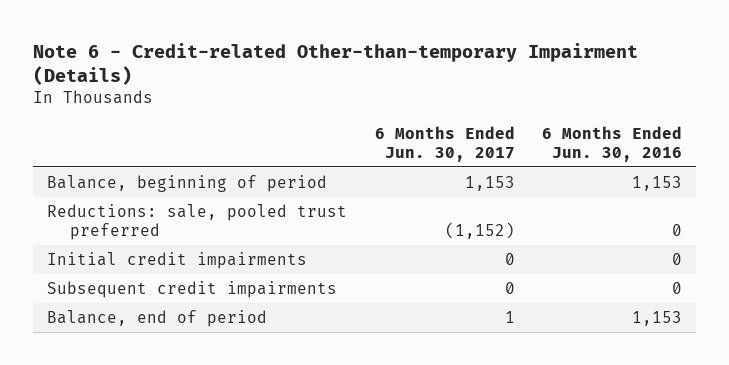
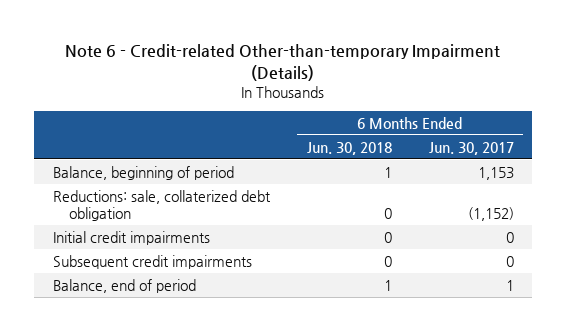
[542,126,683,163] 6 Months Ended Jun. 30, 2016 -> none
none -> [306,141,392,155] Jun. 30, 2018
[47,203,348,240] Reductions: sale, pooled trust preferred -> [52,189,271,221] Reductions: sale, collaterized debt obligation

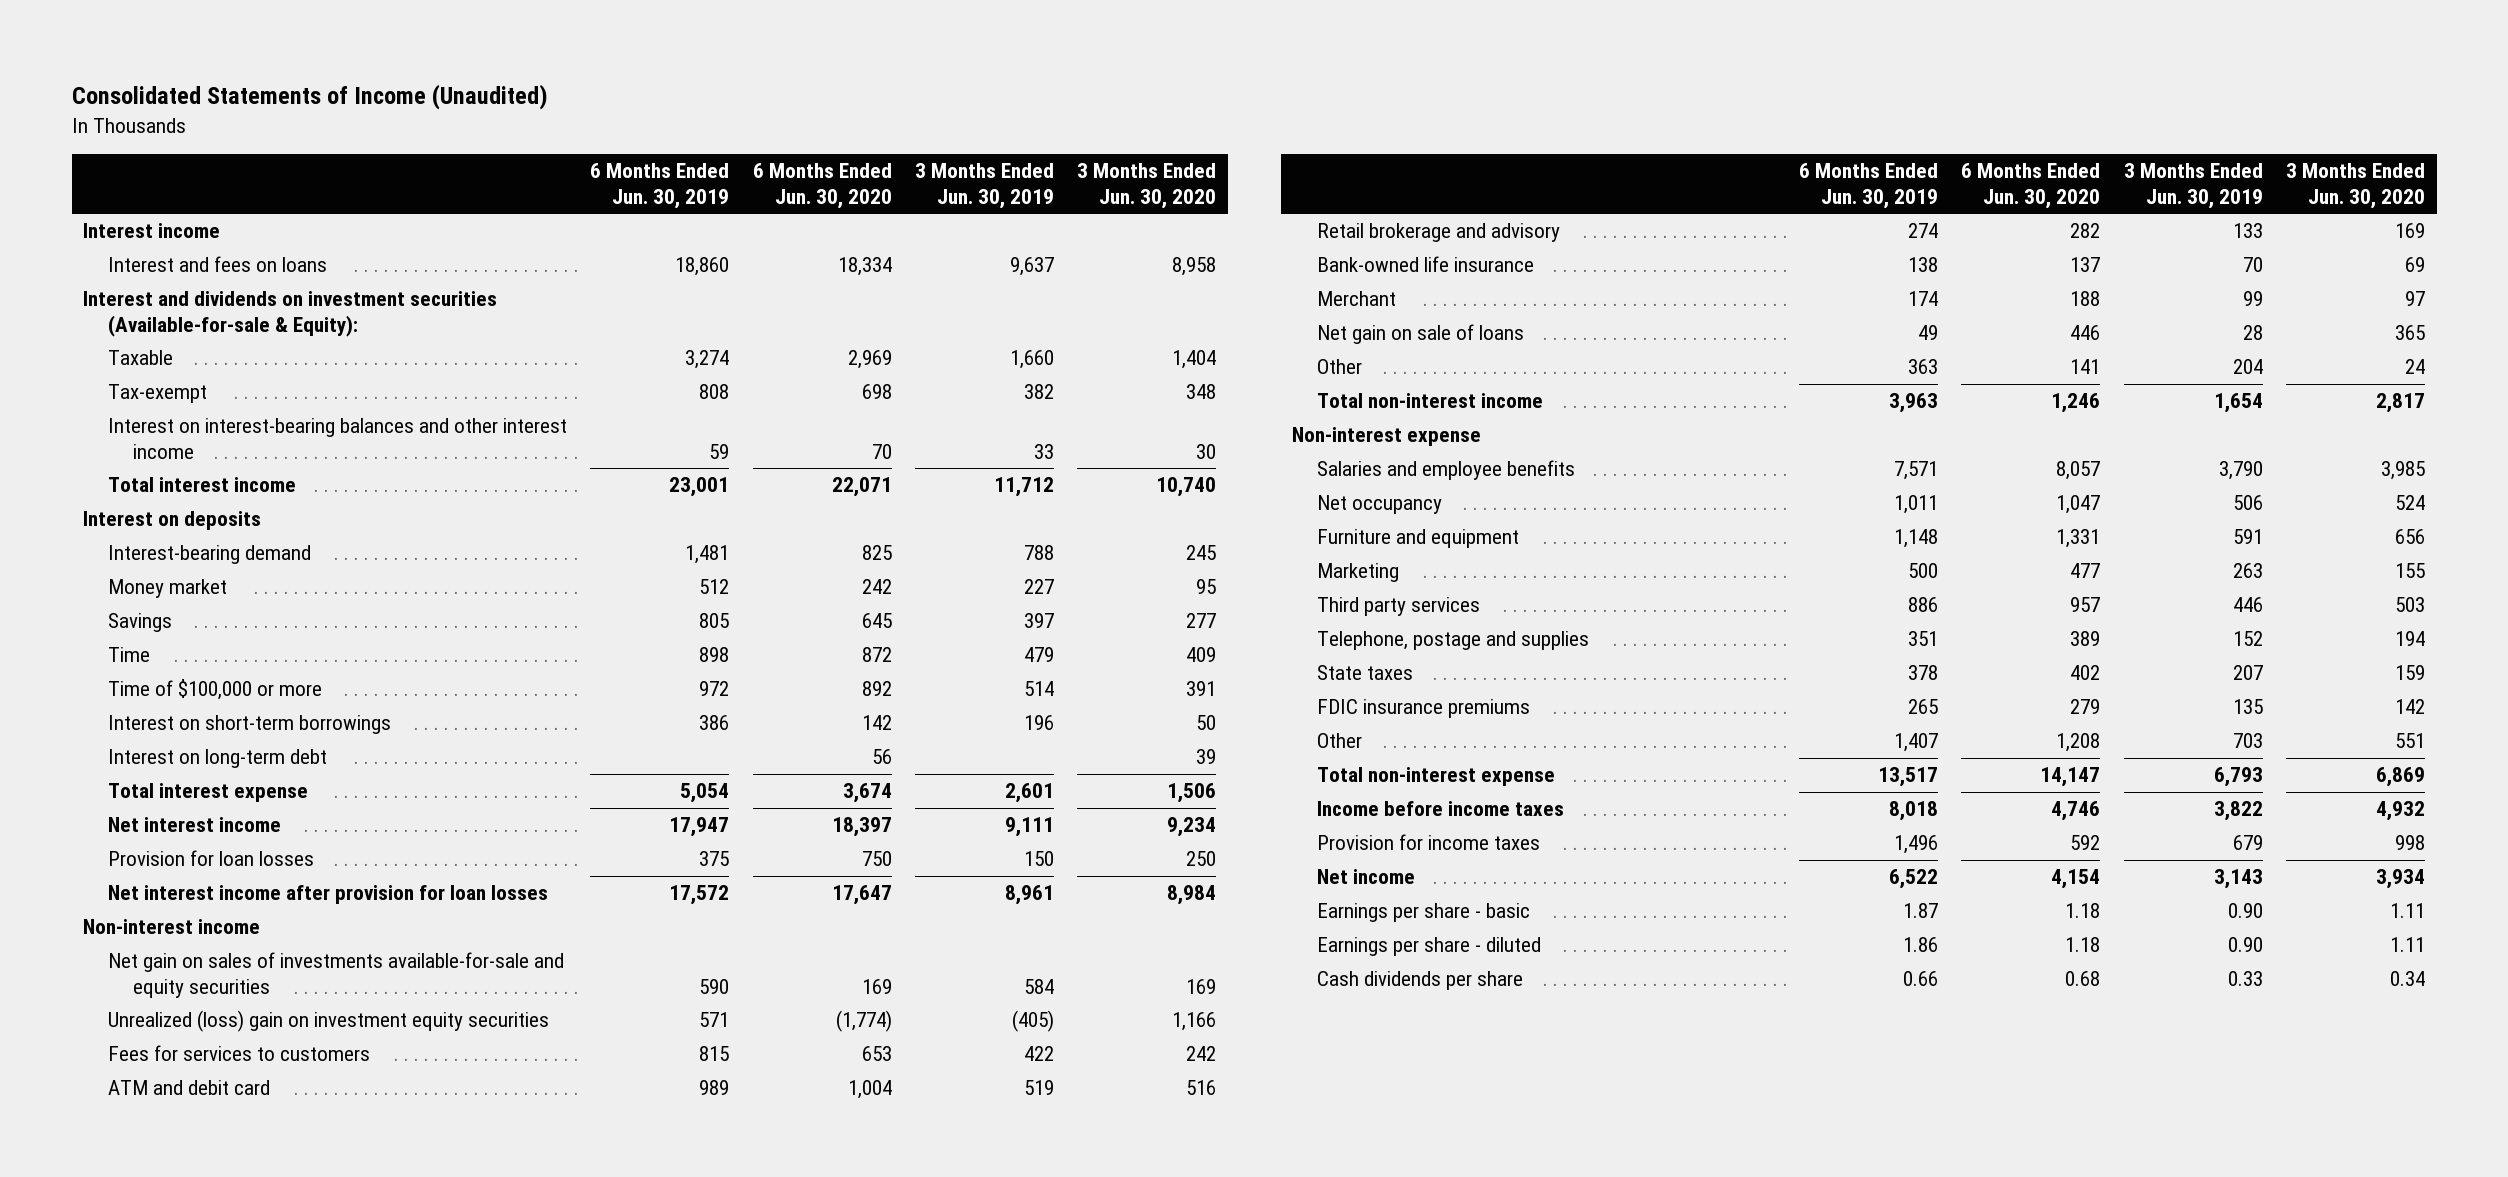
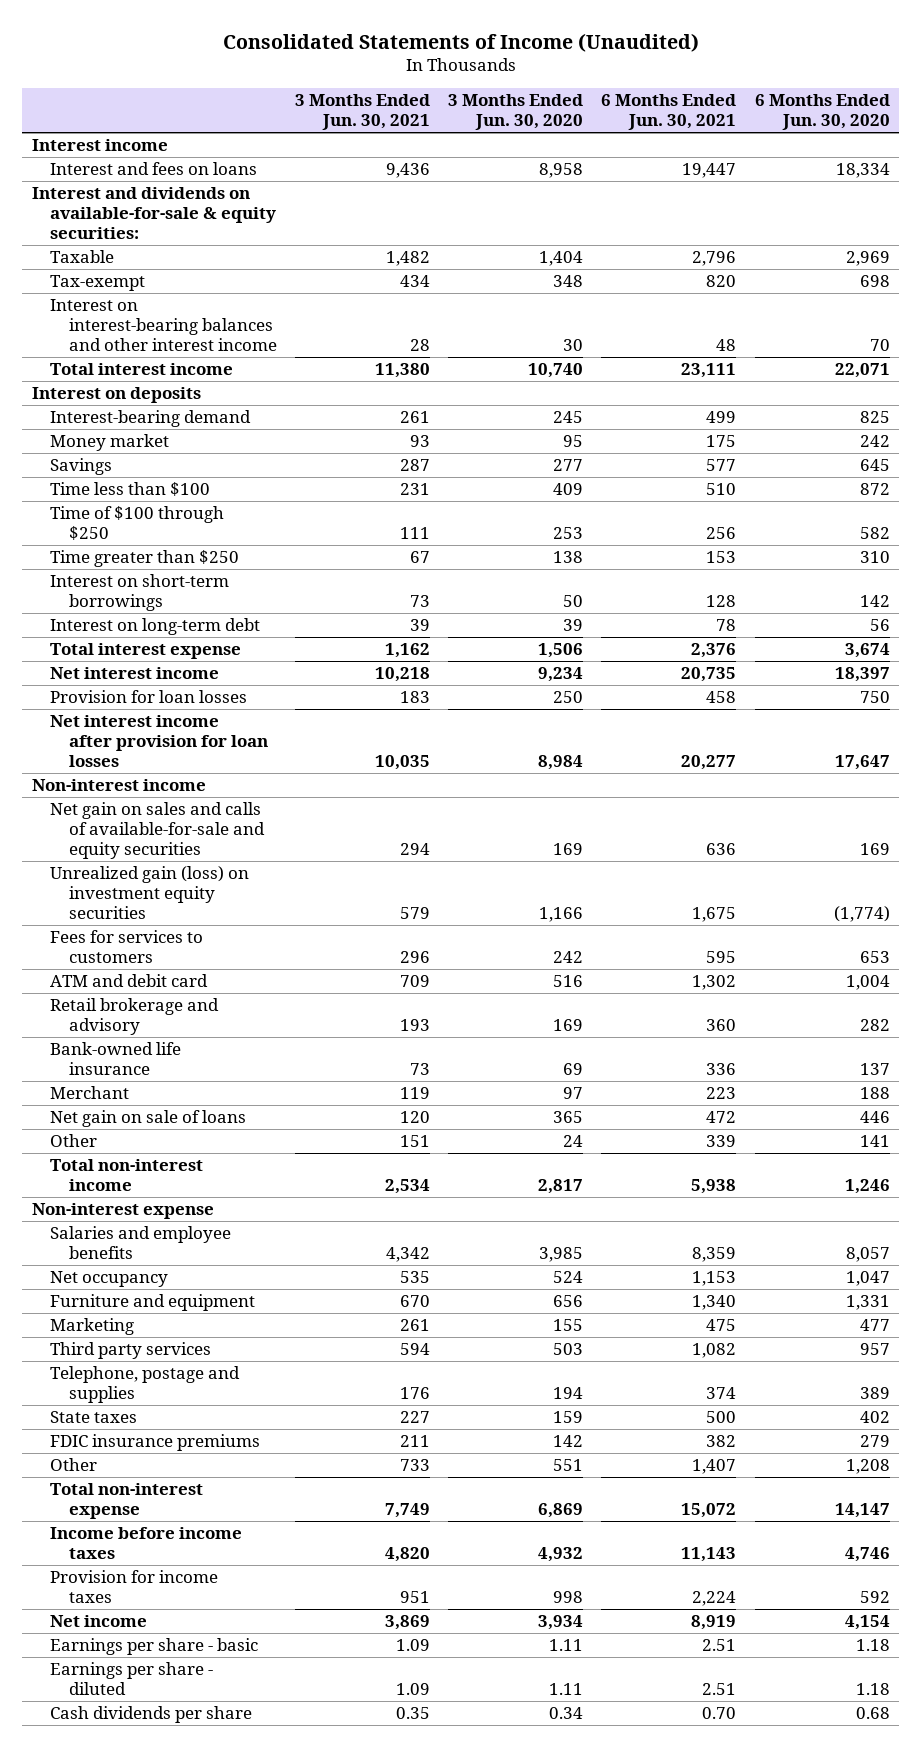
[590,163,730,209] 6 Months Ended Jun. 30, 2019 -> none
[914,163,1054,209] 3 Months Ended Jun. 30, 2019 -> none
none -> [294,94,430,131] 3 Months Ended Jun. 30, 2021
none -> [601,94,737,131] 6 Months Ended Jun. 30, 2021
[83,291,498,337] Interest and dividends on investment securities (Available-for-sale & Equity): -> [31,187,277,239] Interest and dividends on available-for-sale & equity securities:
[108,679,323,701] Time of $100,000 or more -> none
[108,647,151,663] Time -> [50,482,211,497] Time less than $100
none -> [50,506,225,541] Time of $100 through $250
none -> [50,550,240,568] Time greater than $250
[108,952,565,998] Net gain on sales of investments available-for-sale and equity securities -> [50,802,265,859] Net gain on sales and calls of available-for-sale and equity securities
[108,1010,550,1033] Unrealized (loss) gain on investment equity securities -> [50,866,250,919] Unrealized gain (loss) on investment equity securities

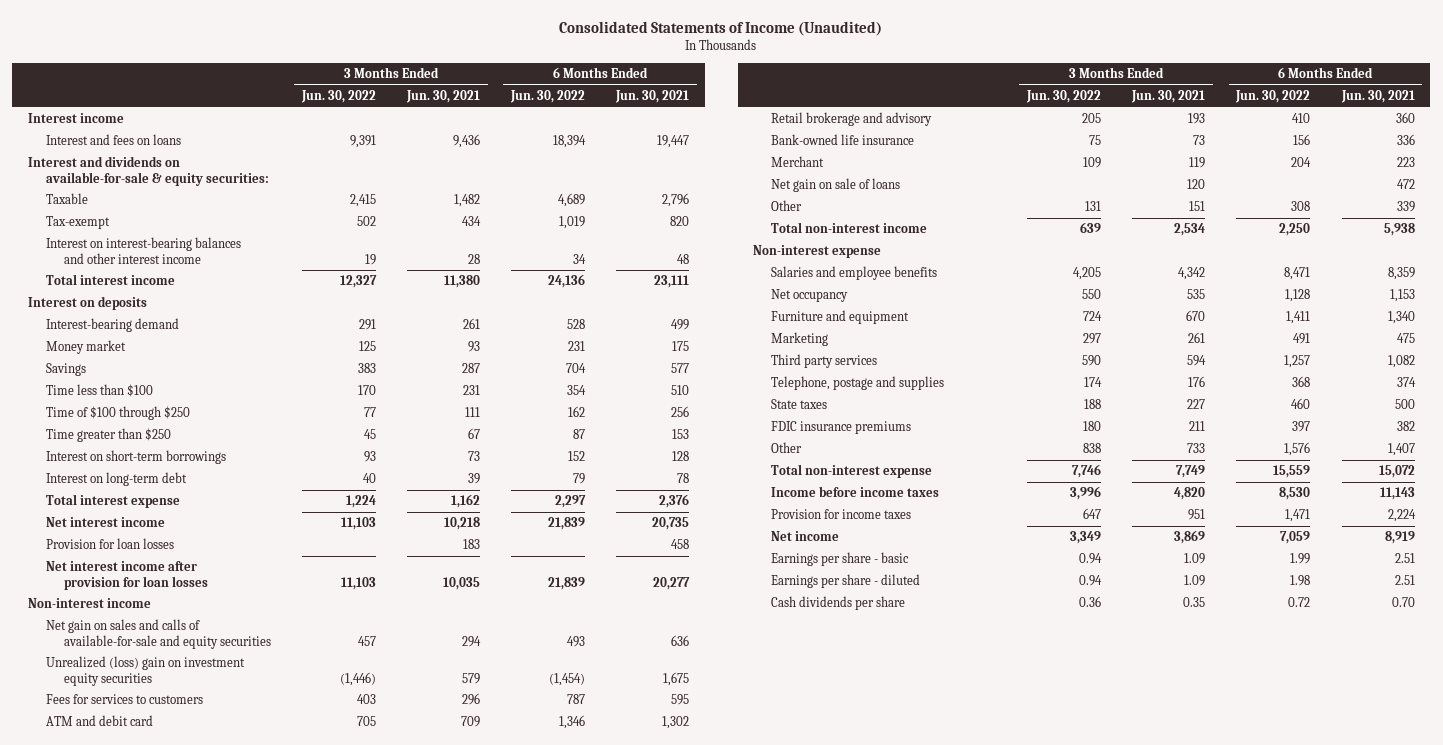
[448,94,584,131] 3 Months Ended Jun. 30, 2020 -> none
[754,94,890,131] 6 Months Ended Jun. 30, 2020 -> none
none -> [300,90,376,104] Jun. 30, 2022
none -> [510,90,586,104] Jun. 30, 2022
[50,866,250,919] Unrealized gain (loss) on investment equity securities -> [45,656,245,686] Unrealized (loss) gain on investment equity securities

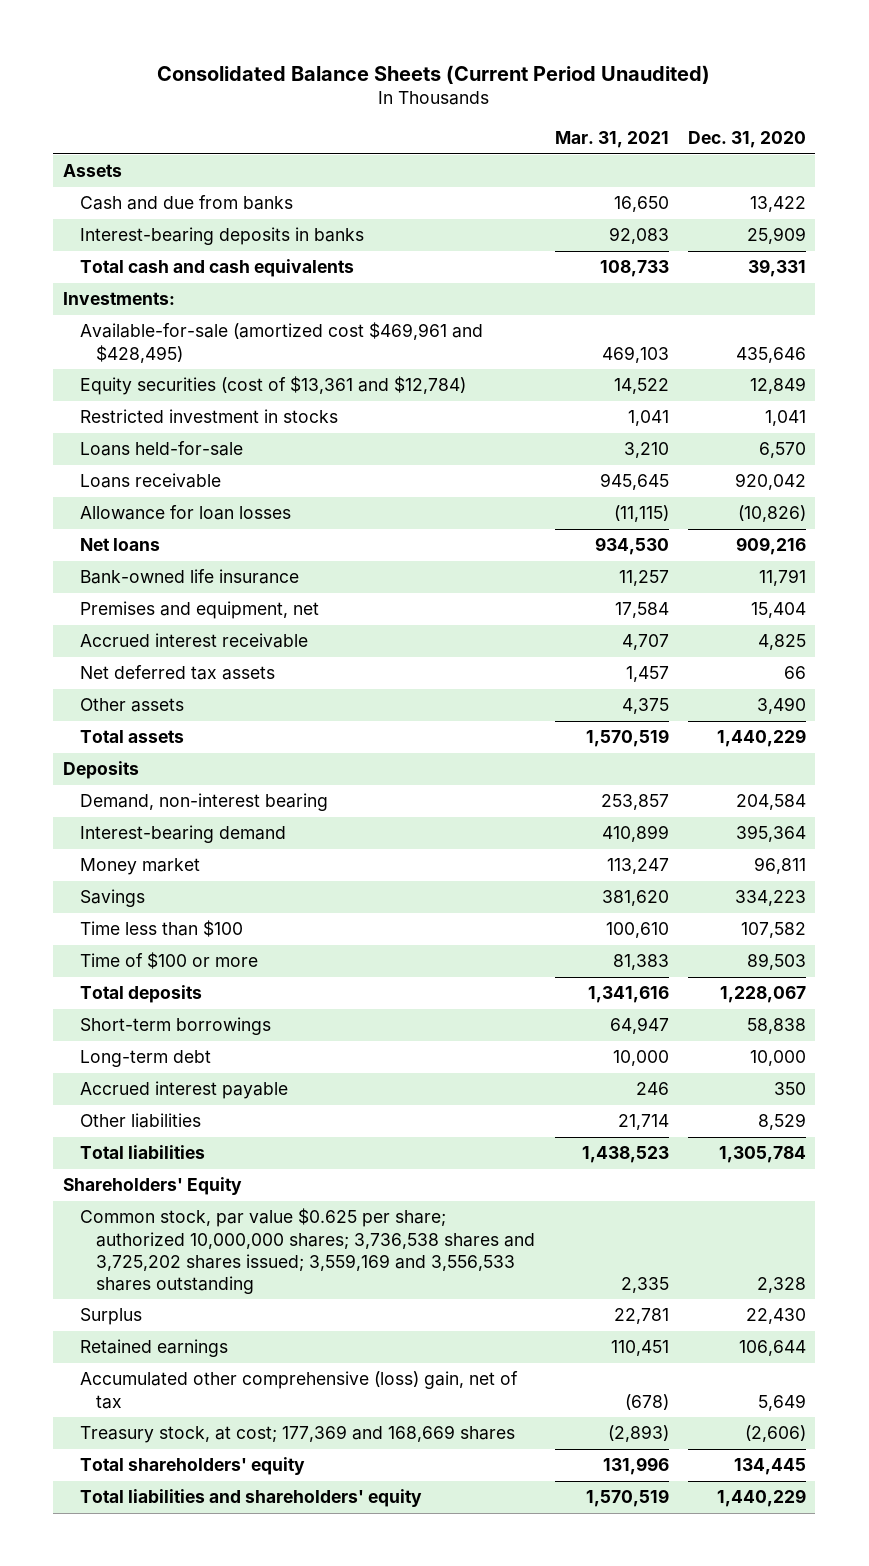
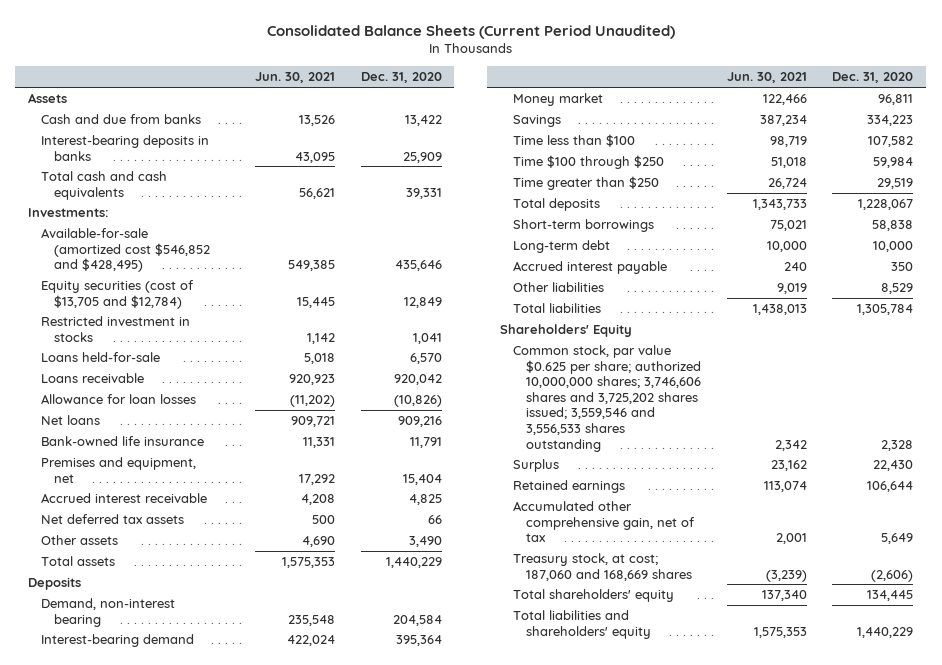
[554,131,669,149] Mar. 31, 2021 -> none
none -> [255,72,336,84] Jun. 30, 2021
[79,322,483,363] Available-for-sale (amortized cost $469,961 and $428,495) -> [41,228,211,273] Available-for-sale (amortized cost $546,852 and $428,495)
[79,376,466,396] Equity securities (cost of $13,361 and $12,784) -> [41,280,195,309] Equity securities (cost of $13,705 and $12,784)
[79,952,258,970] Time of $100 or more -> none
none -> [512,155,664,170] Time $100 through $250
none -> [512,176,659,191] Time greater than $250
[79,1208,536,1294] Common stock, par value $0.625 per share; authorized 10,000,000 shares; 3,736,538 shares and 3,725,202 shares issued; 3,559,169 and 3,556,533 shares outstanding -> [512,345,701,452] Common stock, par value $0.625 per share; authorized 10,000,000 shares; 3,746,606 shares and 3,725,202 shares issued; 3,559,546 and 3,556,533 shares outstanding
[79,1371,518,1409] Accumulated other comprehensive (loss) gain, net of tax -> [512,501,695,543] Accumulated other comprehensive gain, net of tax
[79,1425,515,1444] Treasury stock, at cost; 177,369 and 168,669 shares -> [512,553,692,581] Treasury stock, at cost; 187,060 and 168,669 shares

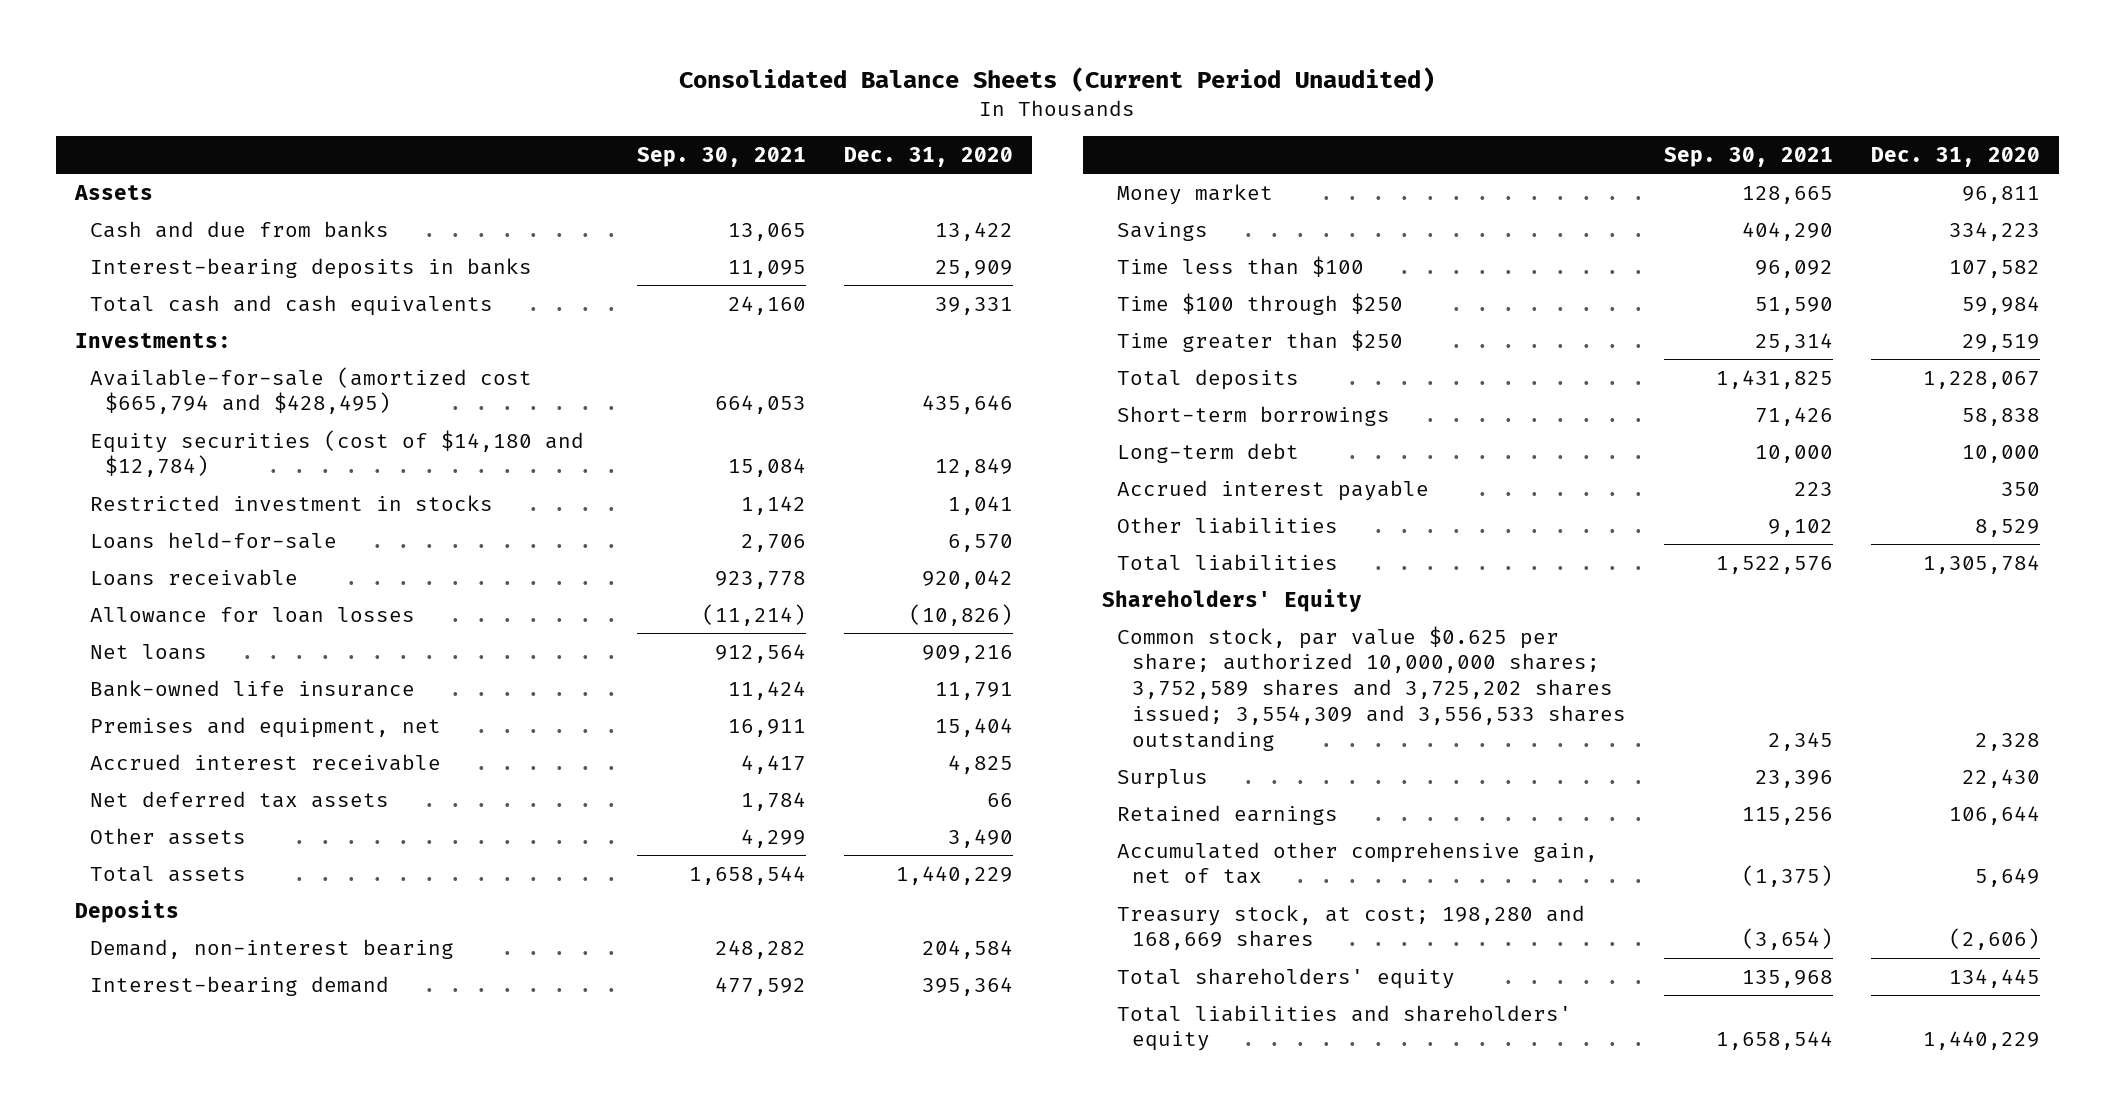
[255,72,336,84] Jun. 30, 2021 -> none
none -> [636,147,806,168] Sep. 30, 2021
[41,228,211,273] Available-for-sale (amortized cost $546,852 and $428,495) -> [89,366,532,415] Available-for-sale (amortized cost $665,794 and $428,495)
[41,280,195,309] Equity securities (cost of $13,705 and $12,784) -> [89,429,584,478] Equity securities (cost of $14,180 and $12,784)
[512,345,701,452] Common stock, par value $0.625 per share; authorized 10,000,000 shares; 3,746,606 shares and 3,725,202 shares issued; 3,559,546 and 3,556,533 shares outstanding -> [1116,625,1626,751] Common stock, par value $0.625 per share; authorized 10,000,000 shares; 3,752,589 shares and 3,725,202 shares issued; 3,554,309 and 3,556,533 shares outstanding
[512,553,692,581] Treasury stock, at cost; 187,060 and 168,669 shares -> [1116,904,1585,951] Treasury stock, at cost; 198,280 and 168,669 shares

